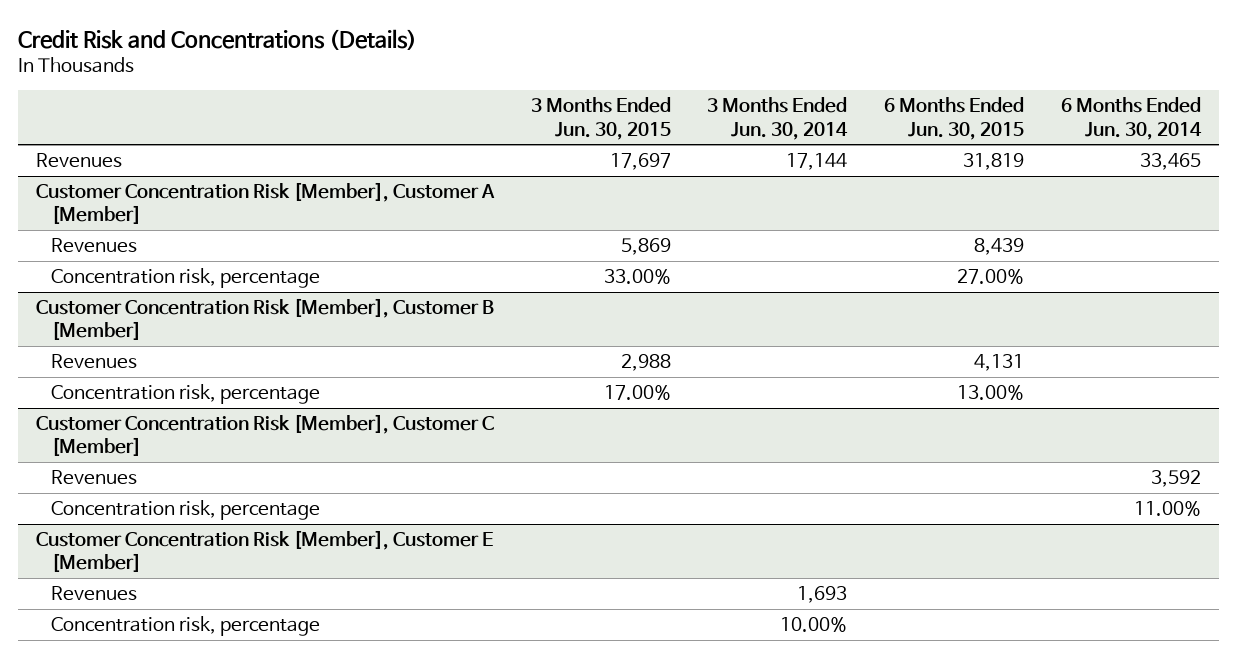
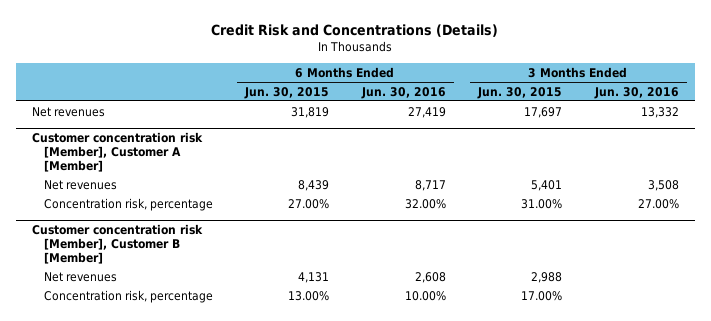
[707,97,849,140] 3 Months Ended Jun. 30, 2014 -> none
[1060,97,1202,140] 6 Months Ended Jun. 30, 2014 -> none
none -> [360,86,446,99] Jun. 30, 2016
none -> [593,86,679,99] Jun. 30, 2016
[36,153,123,169] Revenues -> [32,106,106,117] Net revenues
[36,182,496,225] Customer Concentration Risk [Member], Customer A [Member] -> [32,131,204,172] Customer concentration risk [Member], Customer A [Member]
[51,238,138,254] Revenues -> [43,179,117,190] Net revenues
[620,238,671,256] 5,869 -> [531,179,563,191] 5,401
[603,269,671,285] 33.00% -> [521,198,563,209] 31.00%
[36,298,495,341] Customer Concentration Risk [Member], Customer B [Member] -> [32,223,204,264] Customer concentration risk [Member], Customer B [Member]
[51,354,138,370] Revenues -> [43,271,117,282] Net revenues
[36,414,495,457] Customer Concentration Risk [Member], Customer C [Member] -> none
[51,470,138,486] Revenues -> none
[51,500,321,521] Concentration risk, percentage -> none
[36,530,494,573] Customer Concentration Risk [Member], Customer E [Member] -> none
[51,586,138,602] Revenues -> none
[51,616,321,637] Concentration risk, percentage -> none

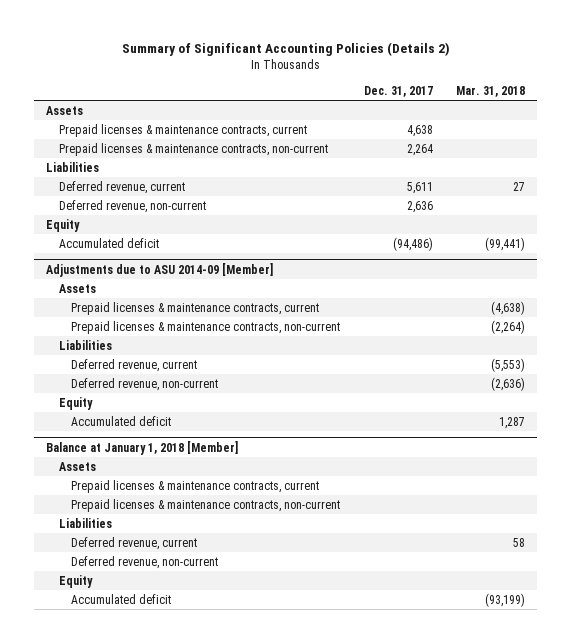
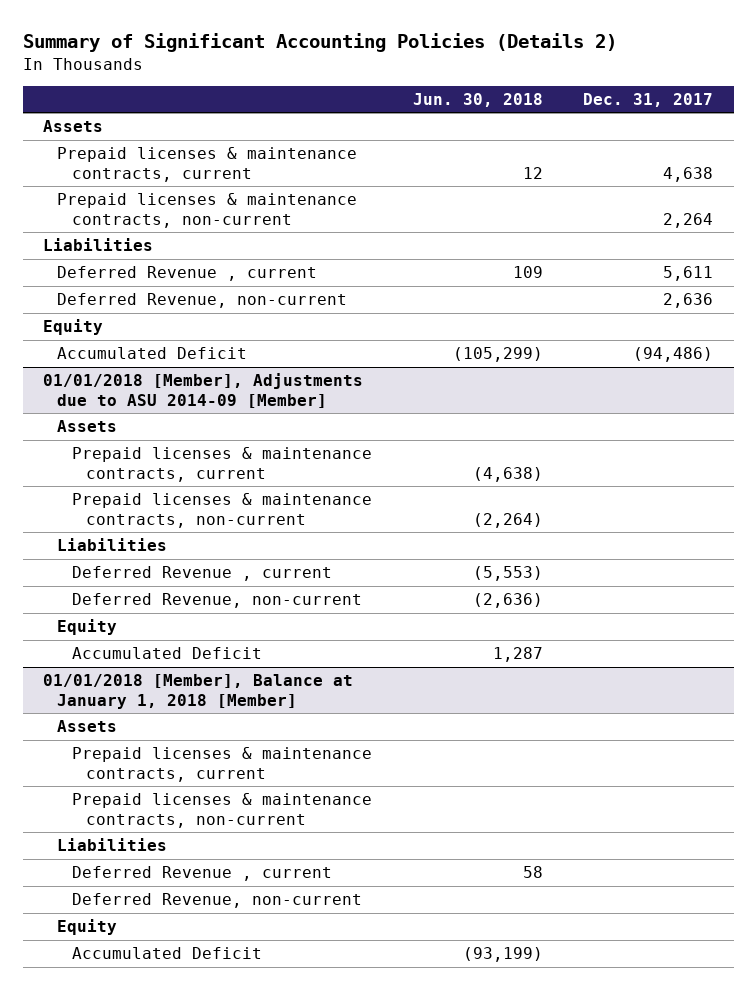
[456,85,526,97] Mar. 31, 2018 -> none
none -> [412,93,543,108] Jun. 30, 2018
[58,180,185,194] Deferred revenue, current -> [57,266,318,282] Deferred Revenue , current
[58,199,206,213] Deferred revenue, non-current -> [57,293,348,309] Deferred Revenue, non-current
[58,237,159,248] Accumulated deficit -> [57,347,248,360] Accumulated Deficit
[46,262,274,277] Adjustments due to ASU 2014-09 [Member] -> [43,373,364,408] 01/01/2018 [Member], Adjustments due to ASU 2014-09 [Member]
[70,358,197,372] Deferred revenue, current -> [71,566,332,582] Deferred Revenue , current
[70,377,218,391] Deferred revenue, non-current -> [71,593,362,609] Deferred Revenue, non-current
[70,415,171,426] Accumulated deficit -> [71,647,262,660] Accumulated Deficit
[46,440,239,455] Balance at January 1, 2018 [Member] -> [43,674,354,709] 01/01/2018 [Member], Balance at January 1, 2018 [Member]
[70,536,197,550] Deferred revenue, current -> [71,866,332,882] Deferred Revenue , current
[70,555,218,569] Deferred revenue, non-current -> [71,893,362,909] Deferred Revenue, non-current
[70,593,171,604] Accumulated deficit -> [71,947,262,960] Accumulated Deficit

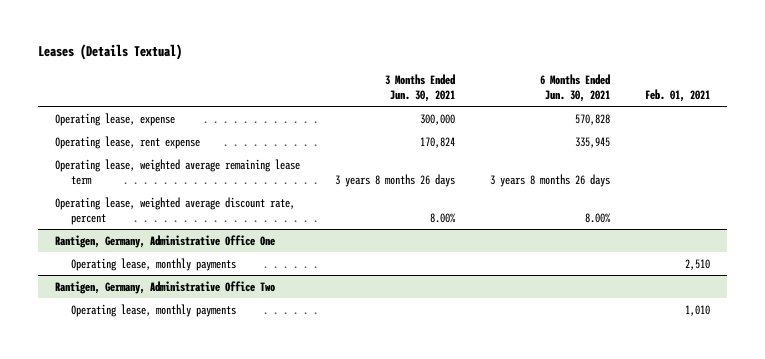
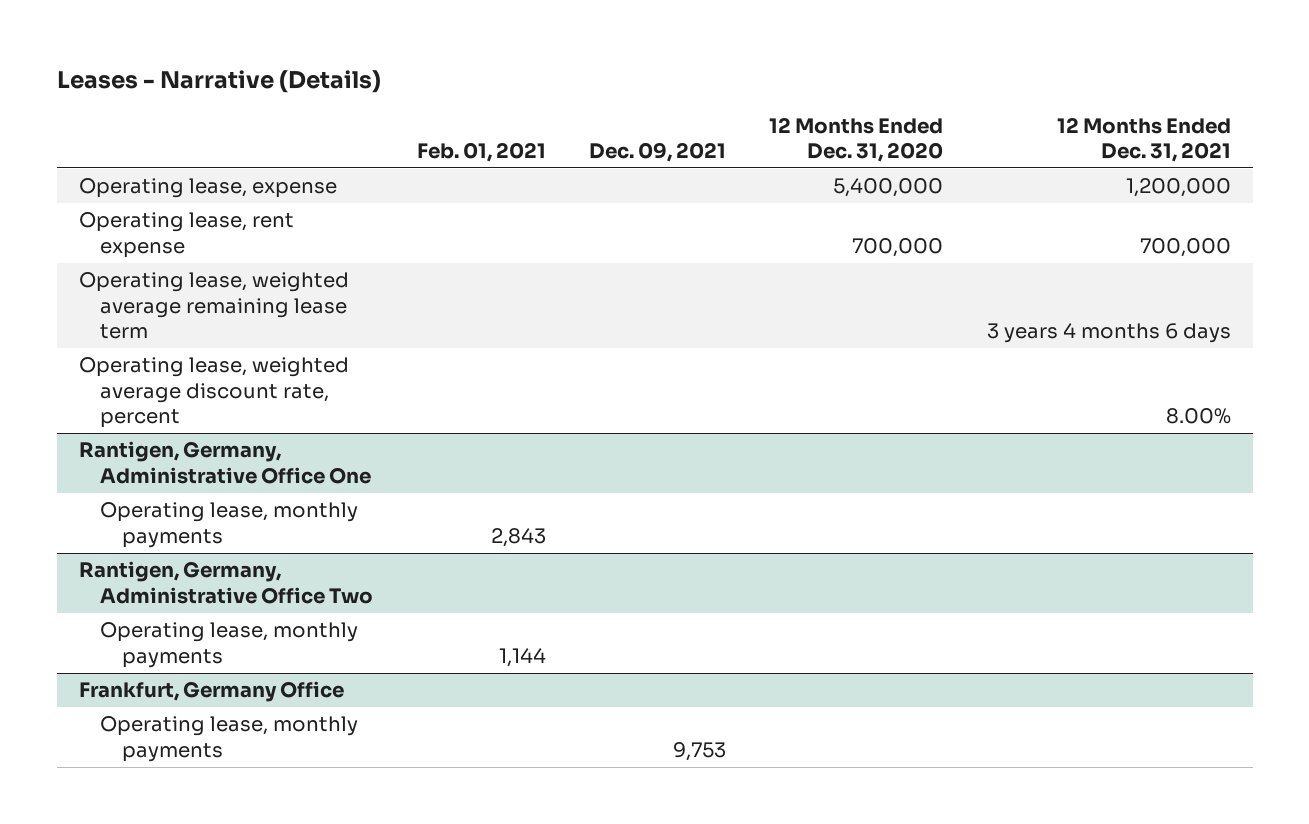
[37,44,182,61] Leases (Details Textual) -> [56,70,381,94] Leases - Narrative (Details)
[384,74,455,103] 3 Months Ended Jun. 30, 2021 -> none
[539,74,610,103] 6 Months Ended Jun. 30, 2021 -> none
none -> [589,142,727,163] Dec. 09, 2021
none -> [769,116,944,163] 12 Months Ended Dec. 31, 2020
none -> [1056,116,1231,163] 12 Months Ended Dec. 31, 2021
[684,258,710,270] 2,510 -> [490,527,546,547] 2,843
[684,304,710,316] 1,010 -> [498,647,546,667] 1,144
none -> [78,681,344,703] Frankfurt, Germany Office
none -> [100,716,359,762] Operating lease, monthly payments

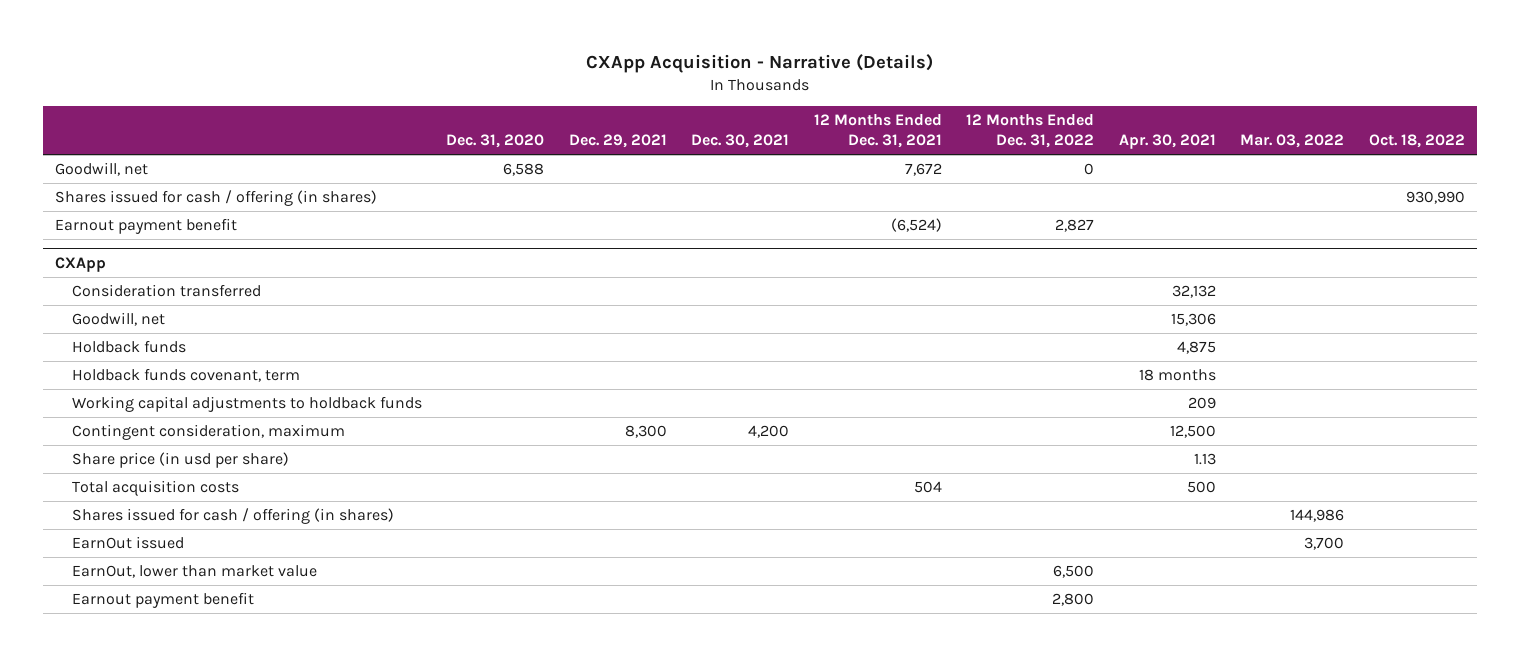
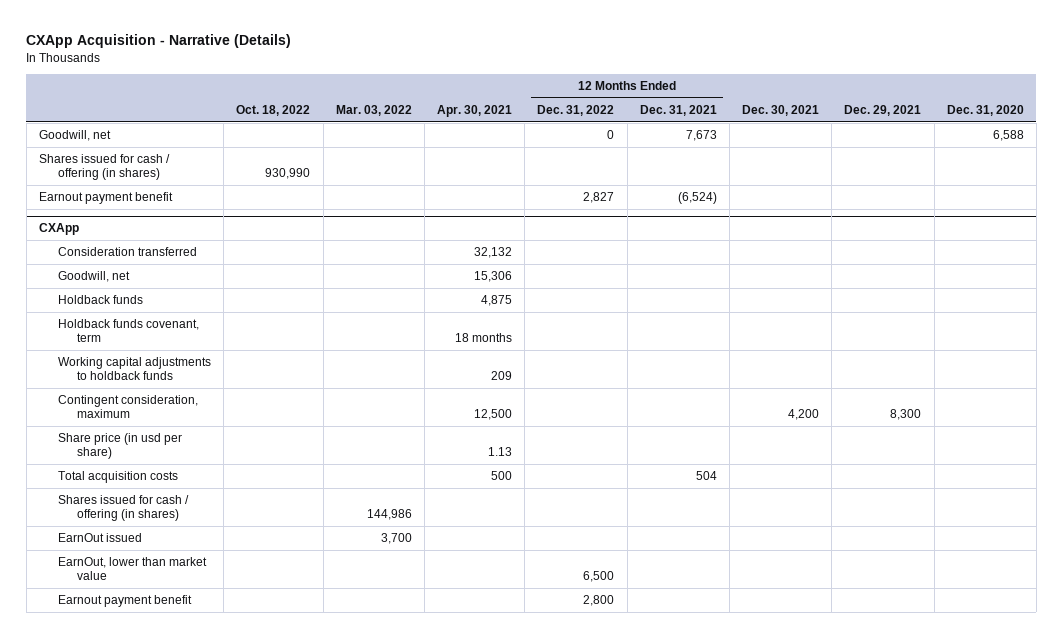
[904,163,942,177] 7,672 -> [685,130,717,142] 7,673

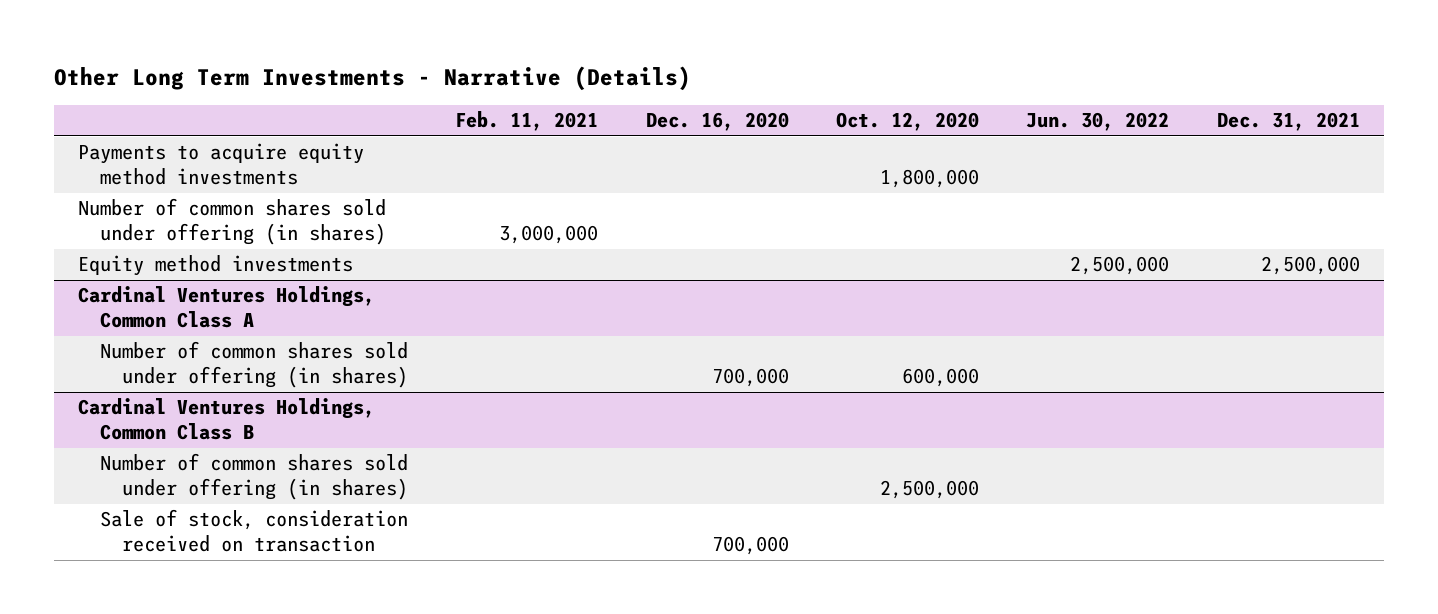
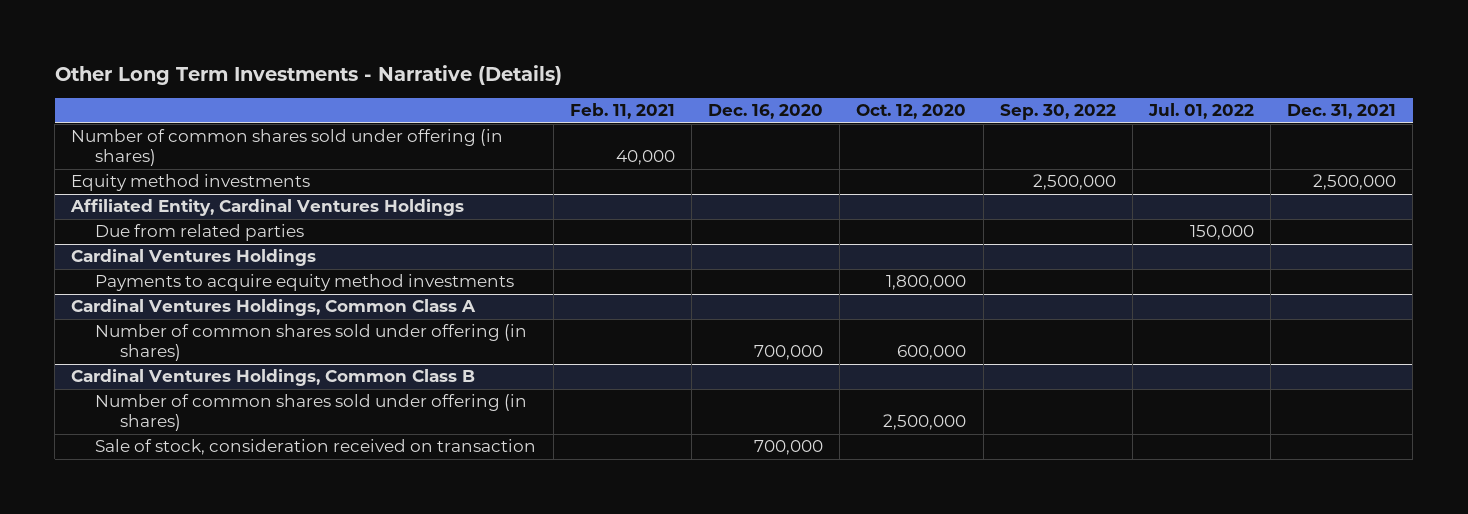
[1026,112,1170,132] Jun. 30, 2022 -> none
none -> [999,104,1116,121] Sep. 30, 2022
none -> [1148,103,1255,120] Jul. 01, 2022
[78,143,365,186] Payments to acquire equity method investments -> none
[499,225,599,245] 3,000,000 -> [615,150,675,166] 40,000
none -> [70,199,465,217] Affiliated Entity, Cardinal Ventures Holdings
none -> [95,224,305,242] Due from related parties
none -> [71,249,317,267] Cardinal Ventures Holdings
none -> [95,274,515,292] Payments to acquire equity method investments

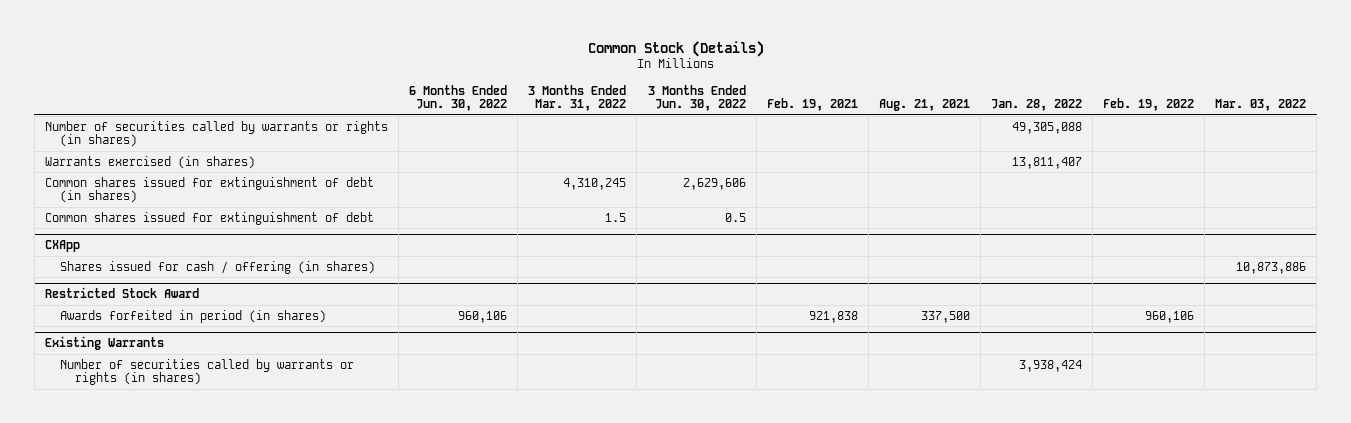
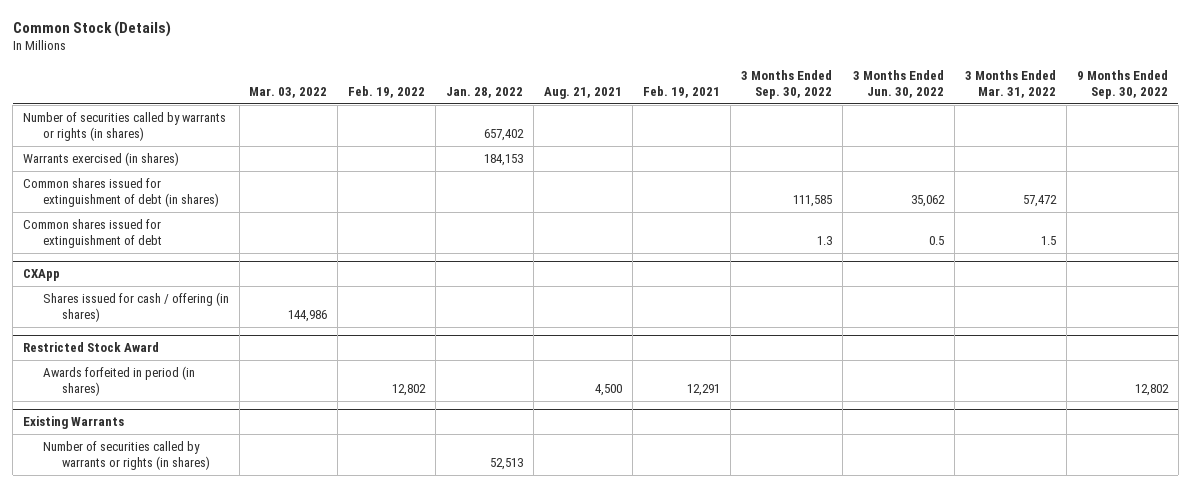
[409,84,508,112] 6 Months Ended Jun. 30, 2022 -> none
none -> [740,70,832,100] 3 Months Ended Sep. 30, 2022
none -> [1076,70,1168,100] 9 Months Ended Sep. 30, 2022
[1012,121,1083,134] 49,305,088 -> [484,129,525,142] 657,402
[1012,156,1083,169] 13,811,407 -> [484,153,524,166] 184,153
[563,177,627,190] 4,310,245 -> [1022,195,1057,208] 57,472
[682,177,746,190] 2,629,606 -> [910,195,945,208] 35,062
[1236,261,1307,274] 10,873,886 -> [288,310,328,323] 144,986
[808,310,858,323] 921,838 -> [687,384,721,397] 12,291
[920,310,970,323] 337,500 -> [595,384,623,397] 4,500
[1145,310,1195,323] 960,106 -> [392,384,427,397] 12,802
[1019,359,1083,372] 3,938,424 -> [490,458,524,471] 52,513

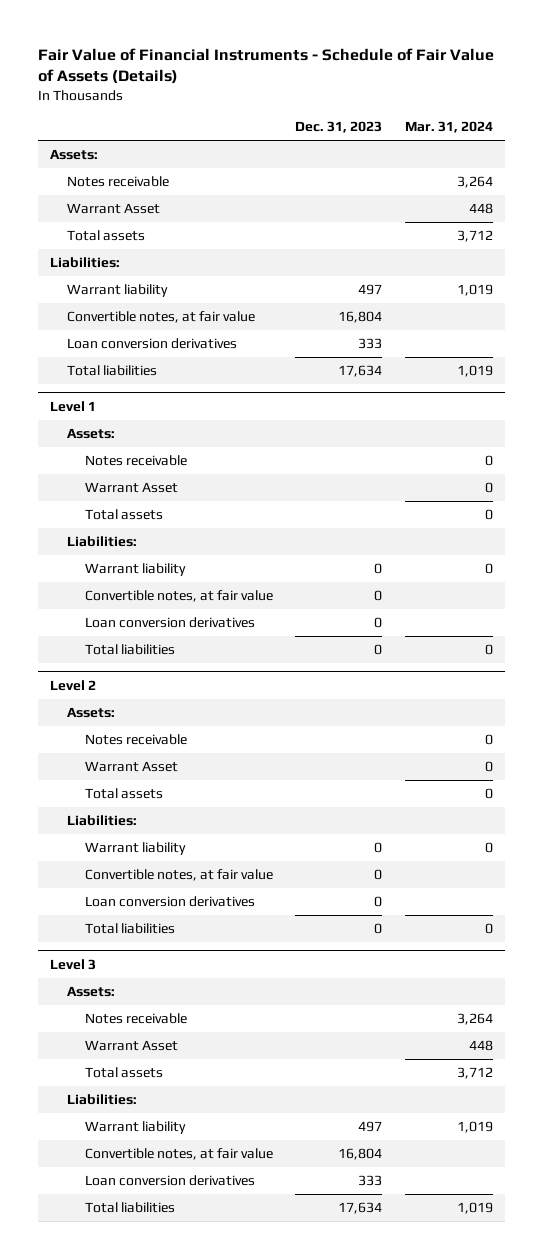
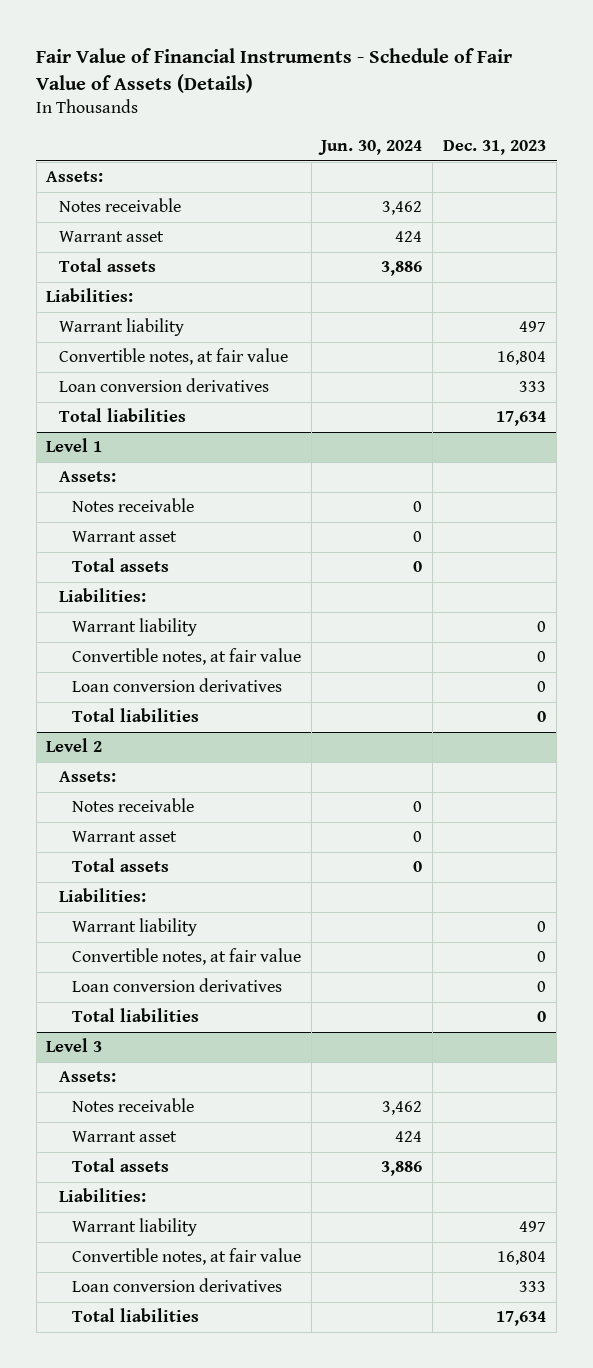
[405,121,494,134] Mar. 31, 2024 -> none
none -> [318,140,423,156] Jun. 30, 2024
[67,202,161,214] Warrant Asset -> [59,231,165,243] Warrant asset
[84,481,178,493] Warrant Asset -> [71,531,177,543] Warrant asset
[84,760,178,772] Warrant Asset -> [71,831,177,843] Warrant asset
[84,1039,178,1051] Warrant Asset -> [71,1131,177,1143] Warrant asset

